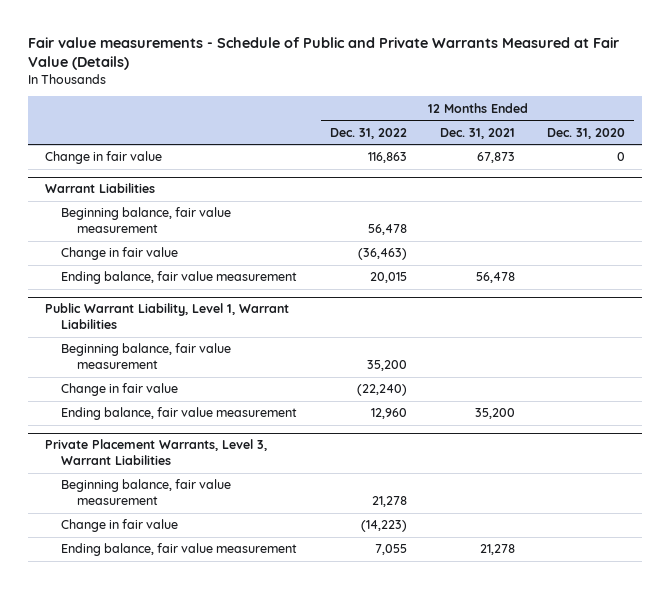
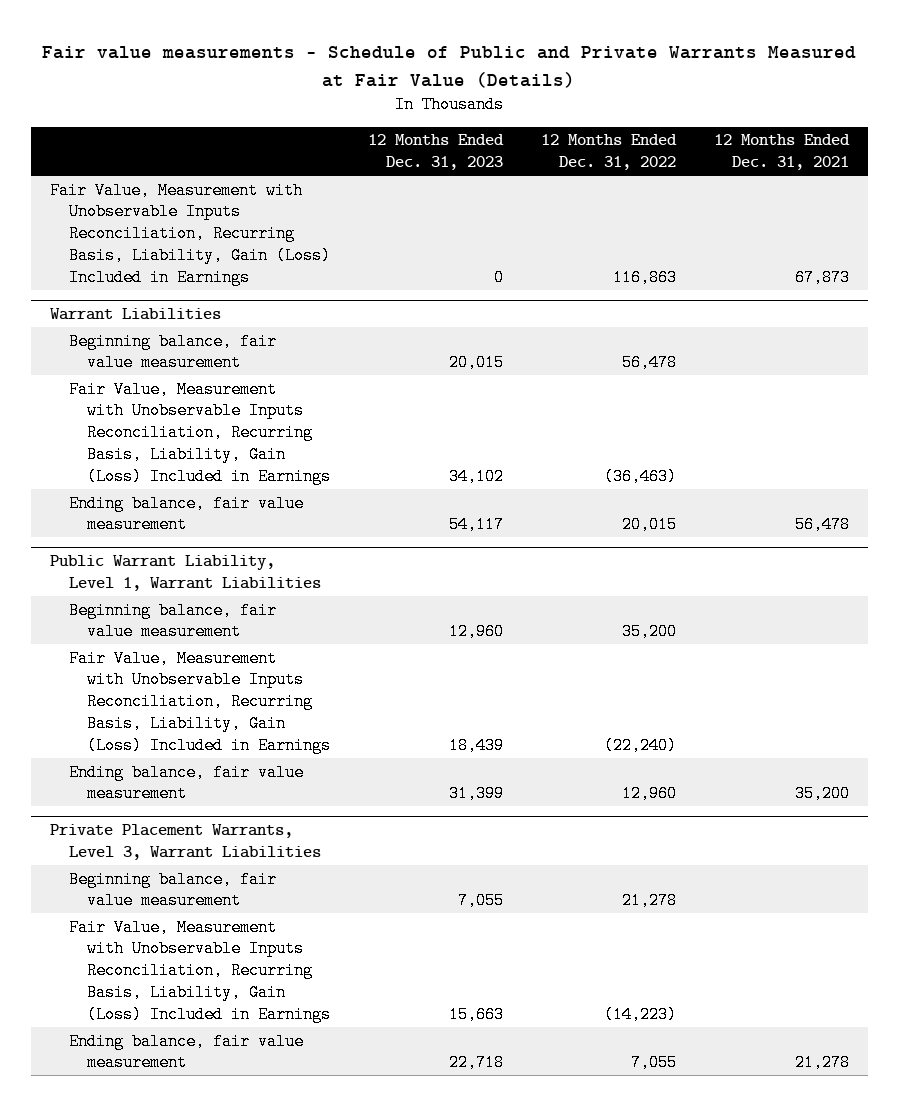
[547,127,626,139] Dec. 31, 2020 -> none
none -> [367,134,504,171] 12 Months Ended Dec. 31, 2023
[44,151,162,165] Change in fair value -> [50,181,331,286] Fair Value, Measurement with Unobservable Inputs Reconciliation, Recurring Basis, Liability, Gain (Loss) Included in Earnings
[60,247,178,261] Change in fair value -> [68,380,332,485] Fair Value, Measurement with Unobservable Inputs Reconciliation, Recurring Basis, Liability, Gain (Loss) Included in Earnings
[60,383,178,397] Change in fair value -> [68,649,332,754] Fair Value, Measurement with Unobservable Inputs Reconciliation, Recurring Basis, Liability, Gain (Loss) Included in Earnings
[60,519,178,533] Change in fair value -> [68,918,332,1023] Fair Value, Measurement with Unobservable Inputs Reconciliation, Recurring Basis, Liability, Gain (Loss) Included in Earnings

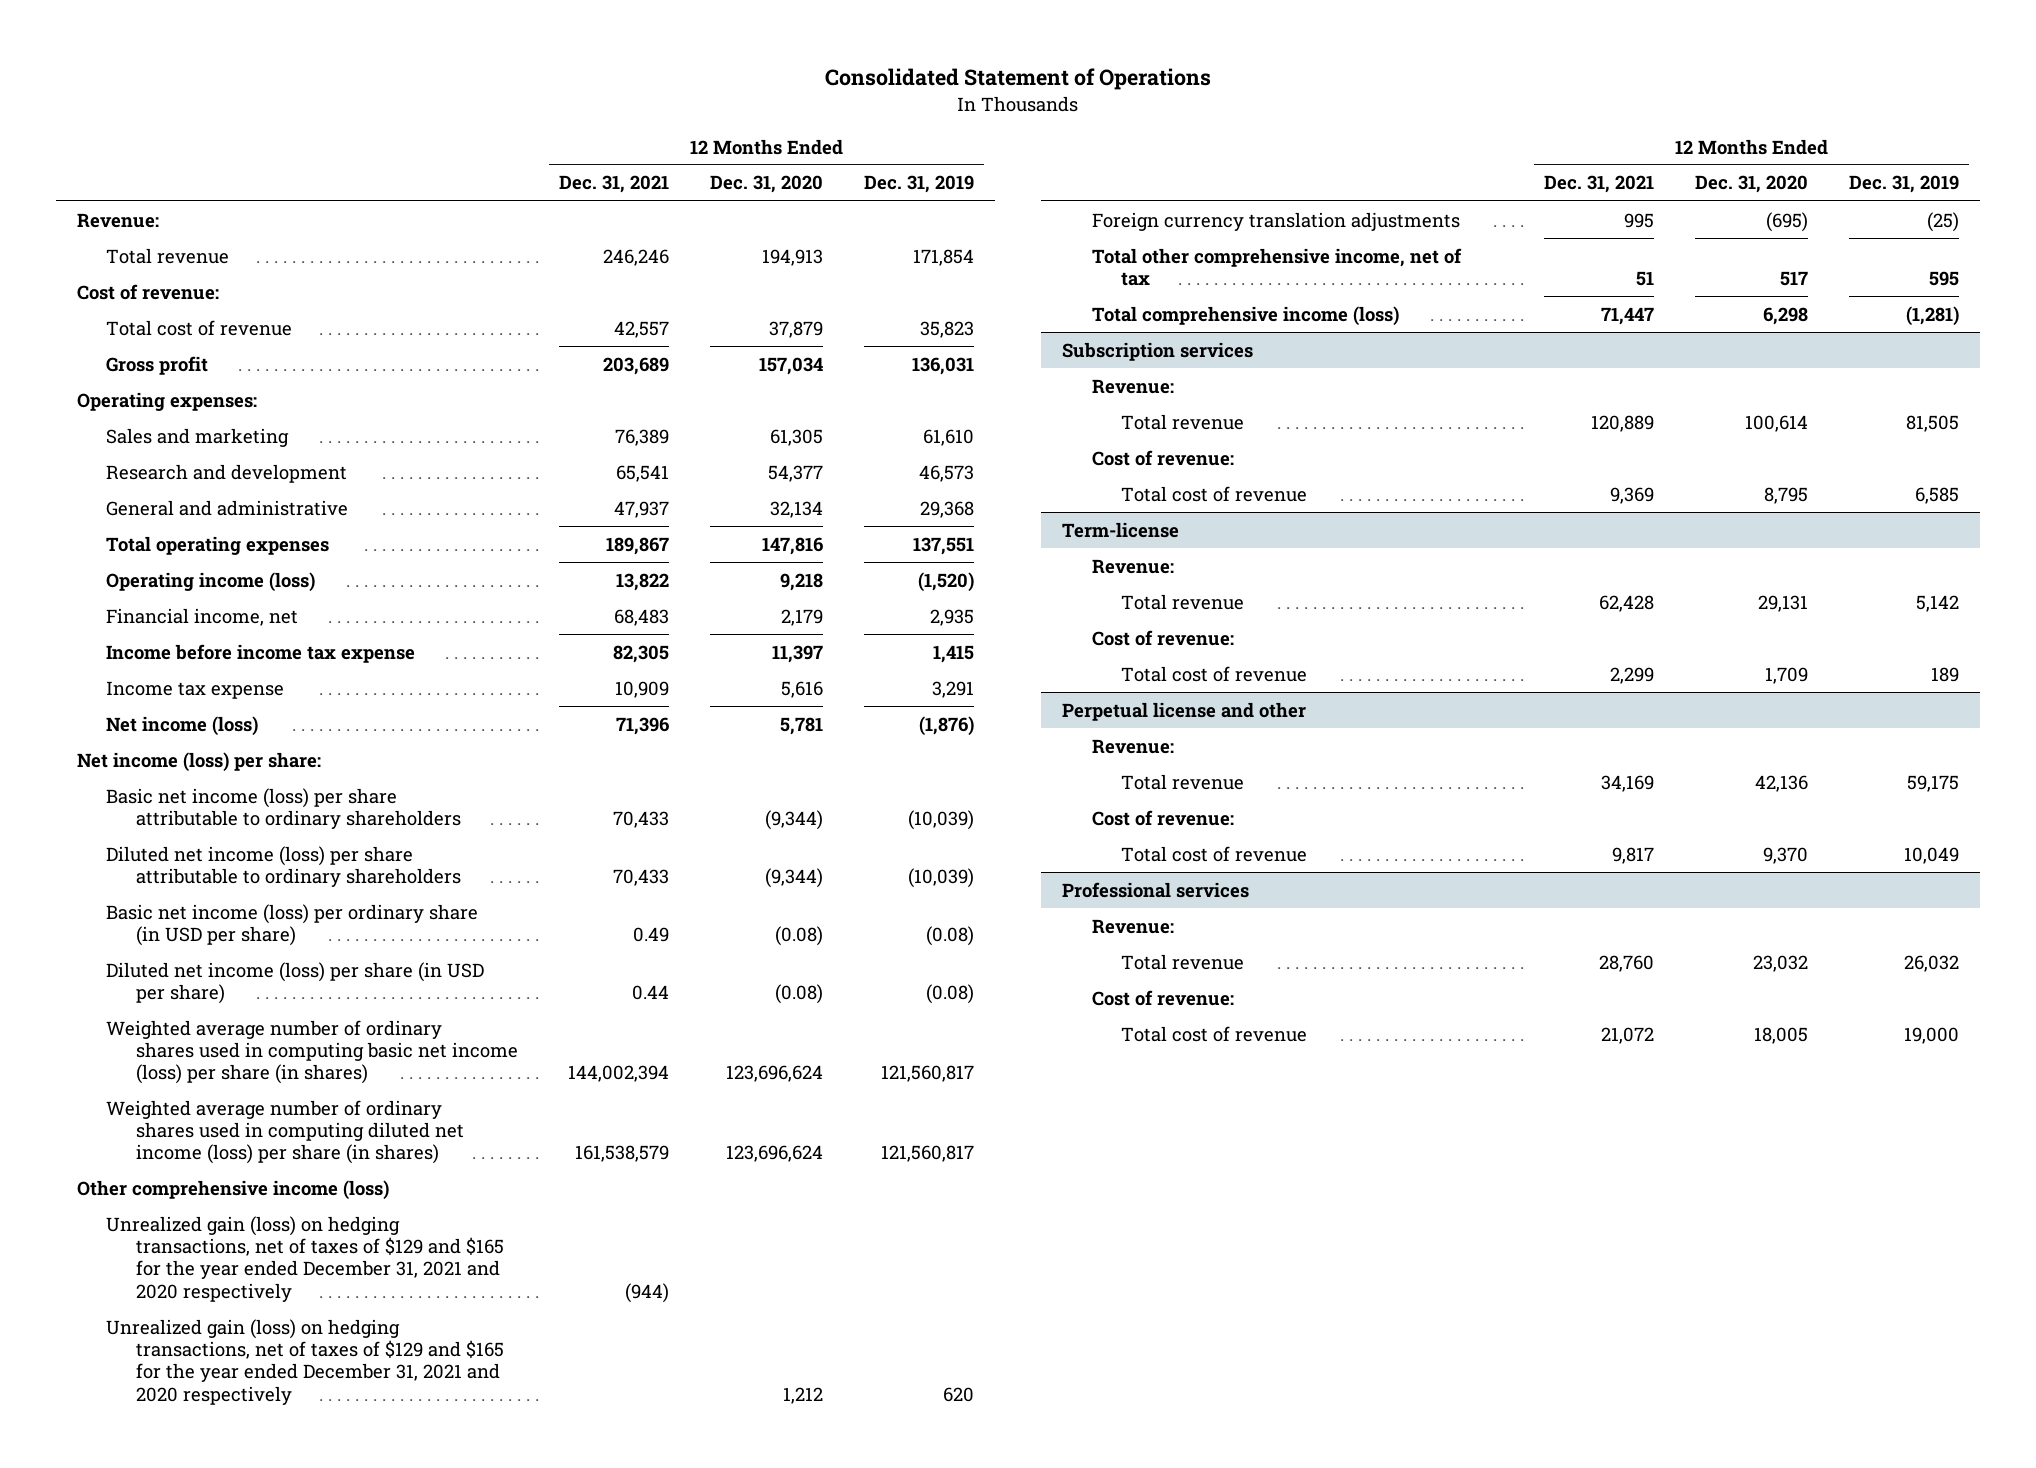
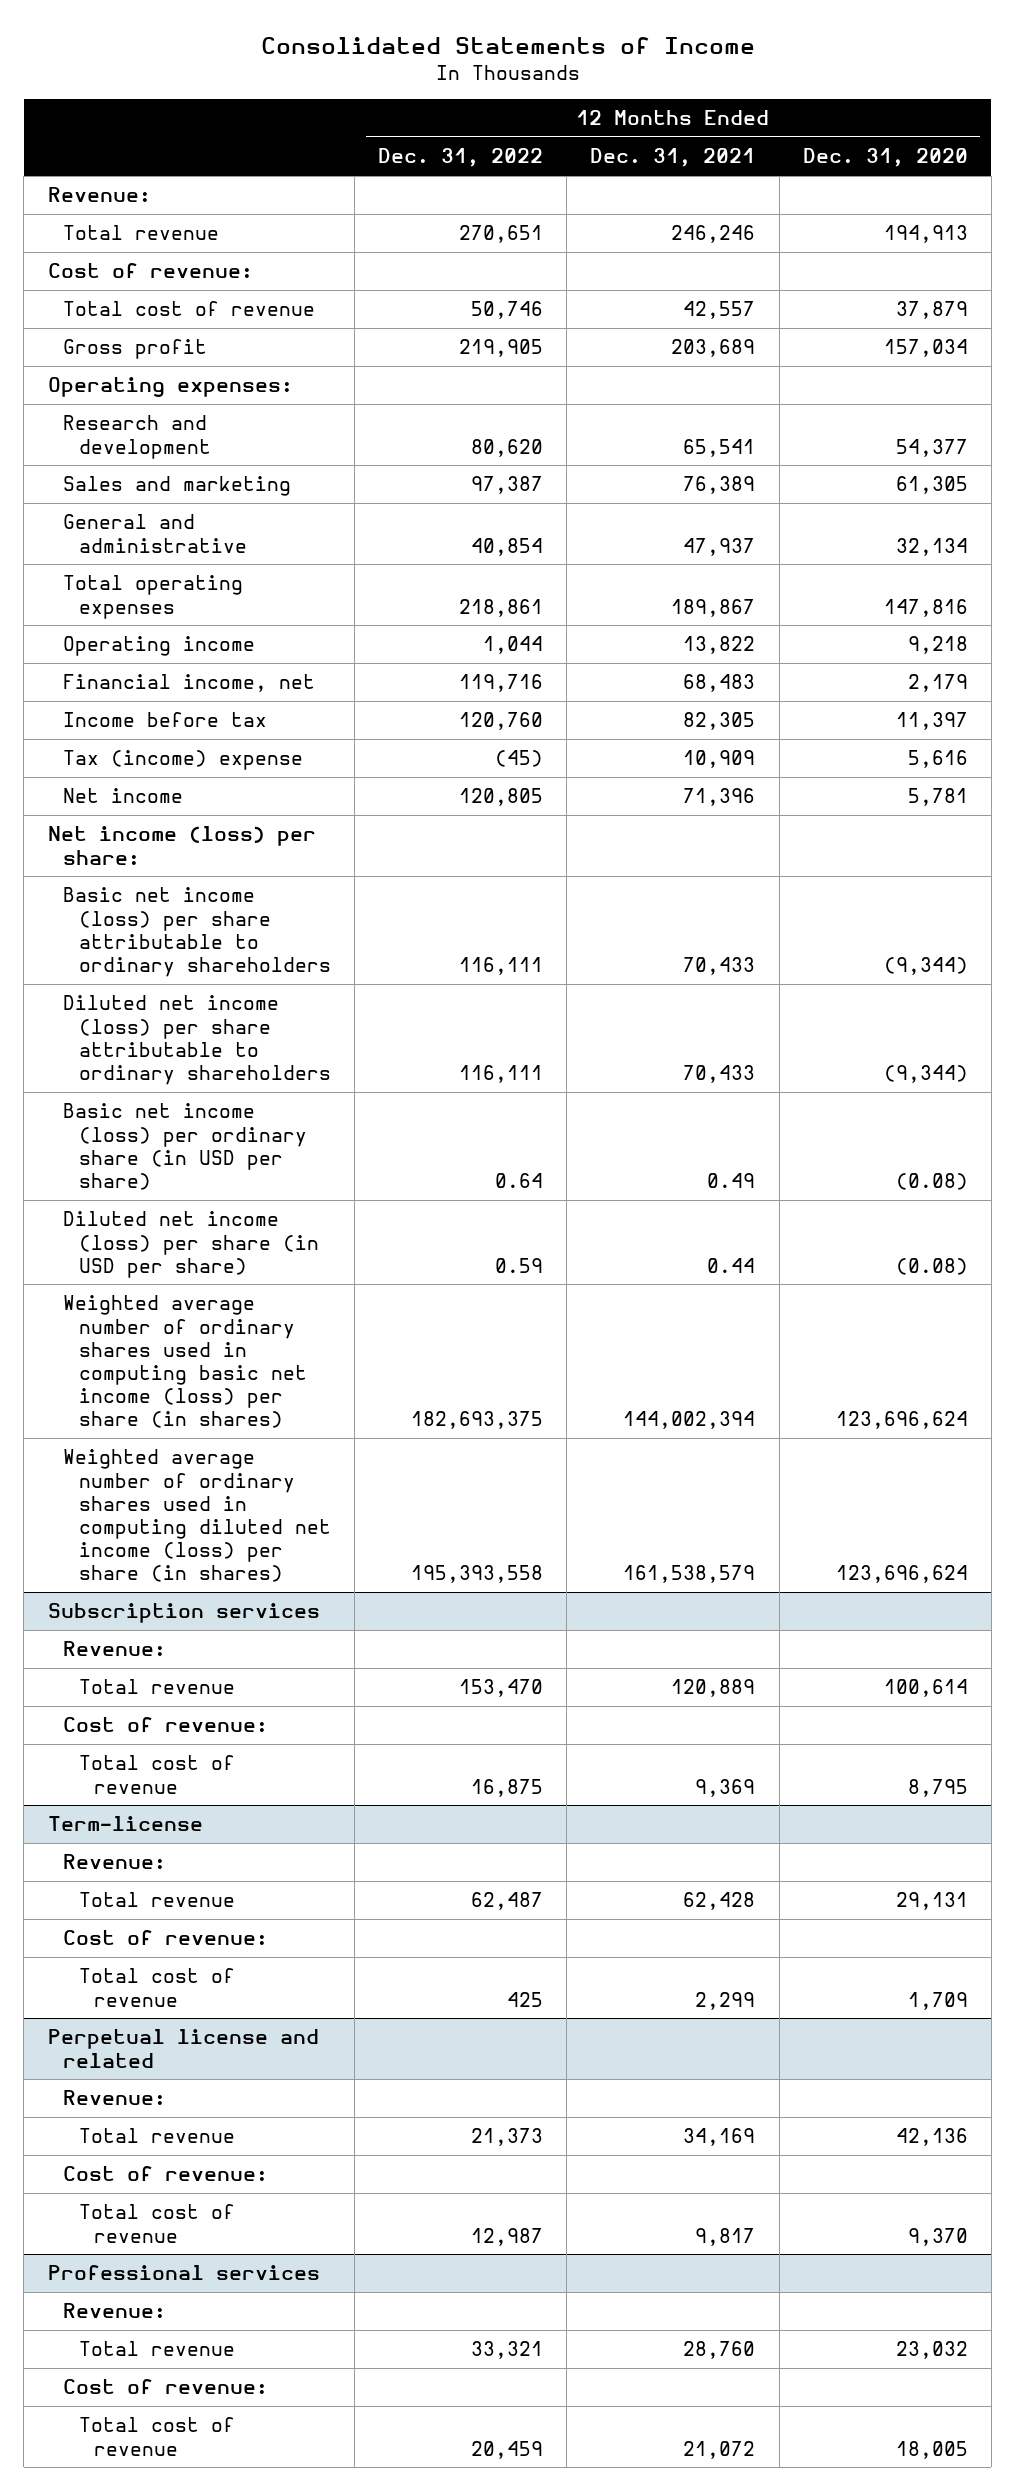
[824,68,1211,91] Consolidated Statement of Operations -> [260,36,755,54] Consolidated Statements of Income
[864,175,975,194] Dec. 31, 2019 -> none
none -> [378,148,544,168] Dec. 31, 2022
[106,427,290,447] Sales and marketing -> [63,476,292,497] Sales and marketing
[106,571,316,592] Operating income (loss) -> [63,636,256,657] Operating income
[106,643,416,663] Income before income tax expense -> [63,712,268,728] Income before tax
[106,680,285,699] Income tax expense -> [63,750,304,771] Tax (income) expense
[106,715,259,736] Net income (loss) -> [63,788,184,804] Net income
[76,1179,389,1200] Other comprehensive income (loss) -> none
[106,1215,505,1302] Unrealized gain (loss) on hedging transactions, net of taxes of $129 and $165 for the year ended December 31, 2021 and 2020 respectively -> none
[106,1318,505,1405] Unrealized gain (loss) on hedging transactions, net of taxes of $129 and $165 for the year ended December 31, 2021 and 2020 respectively -> none
[1091,211,1460,231] Foreign currency translation adjustments -> none
[1091,247,1462,286] Total other comprehensive income, net of tax -> none
[1091,305,1399,326] Total comprehensive income (loss) -> none
[1061,701,1306,721] Perpetual license and other -> [47,2029,319,2068] Perpetual license and related

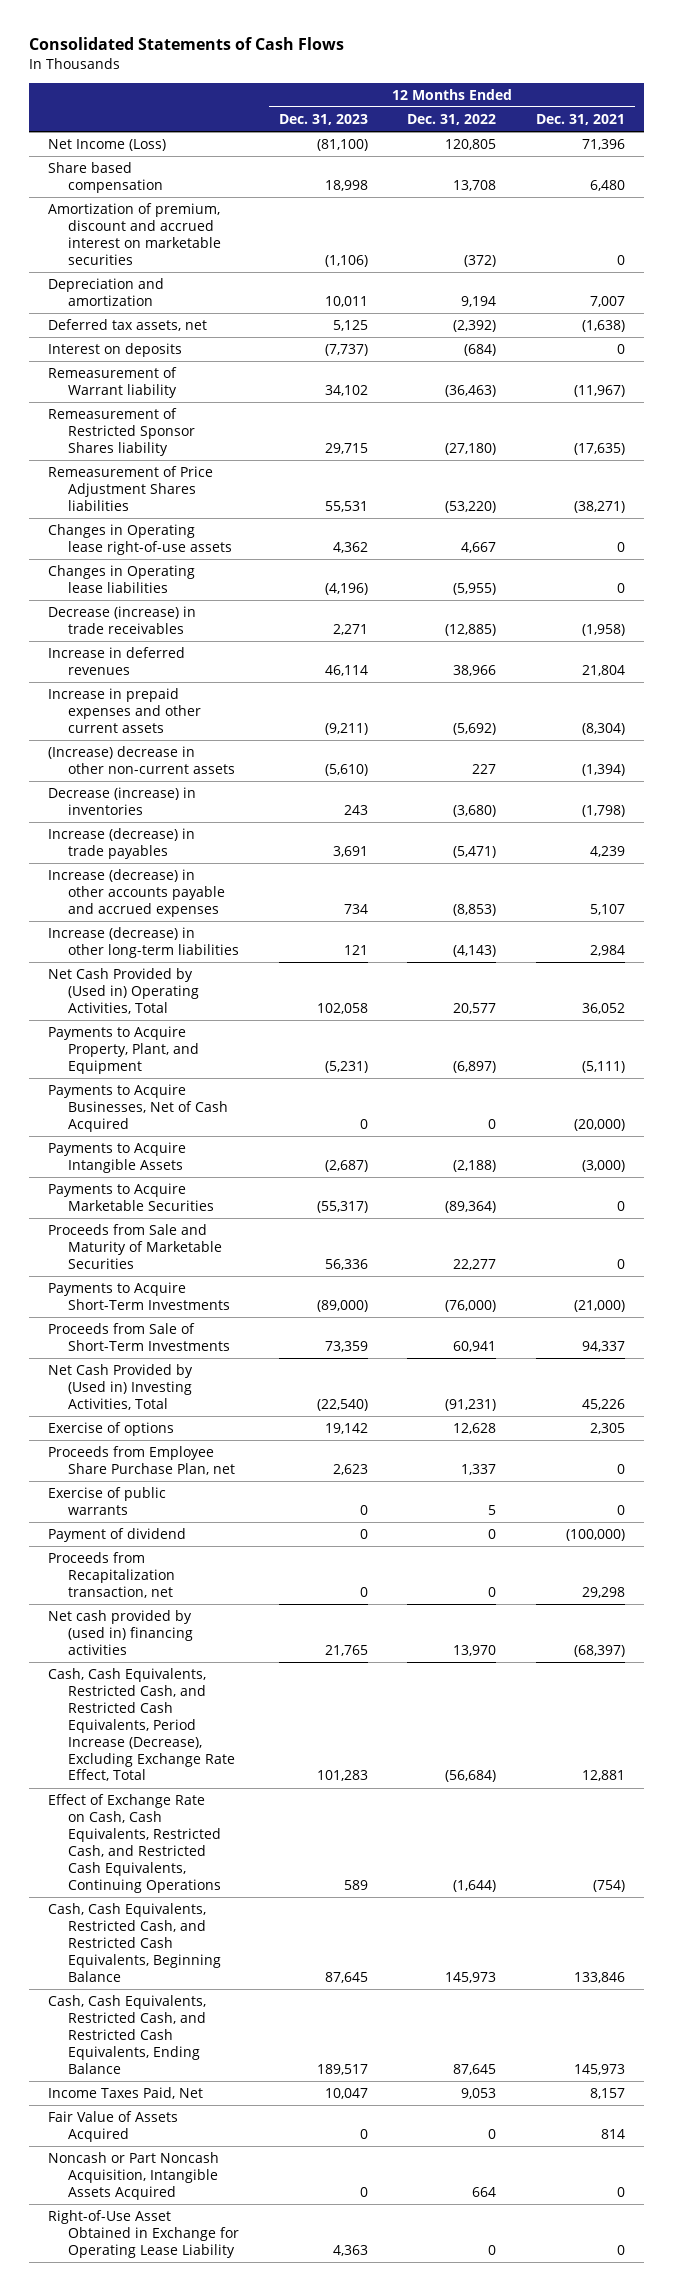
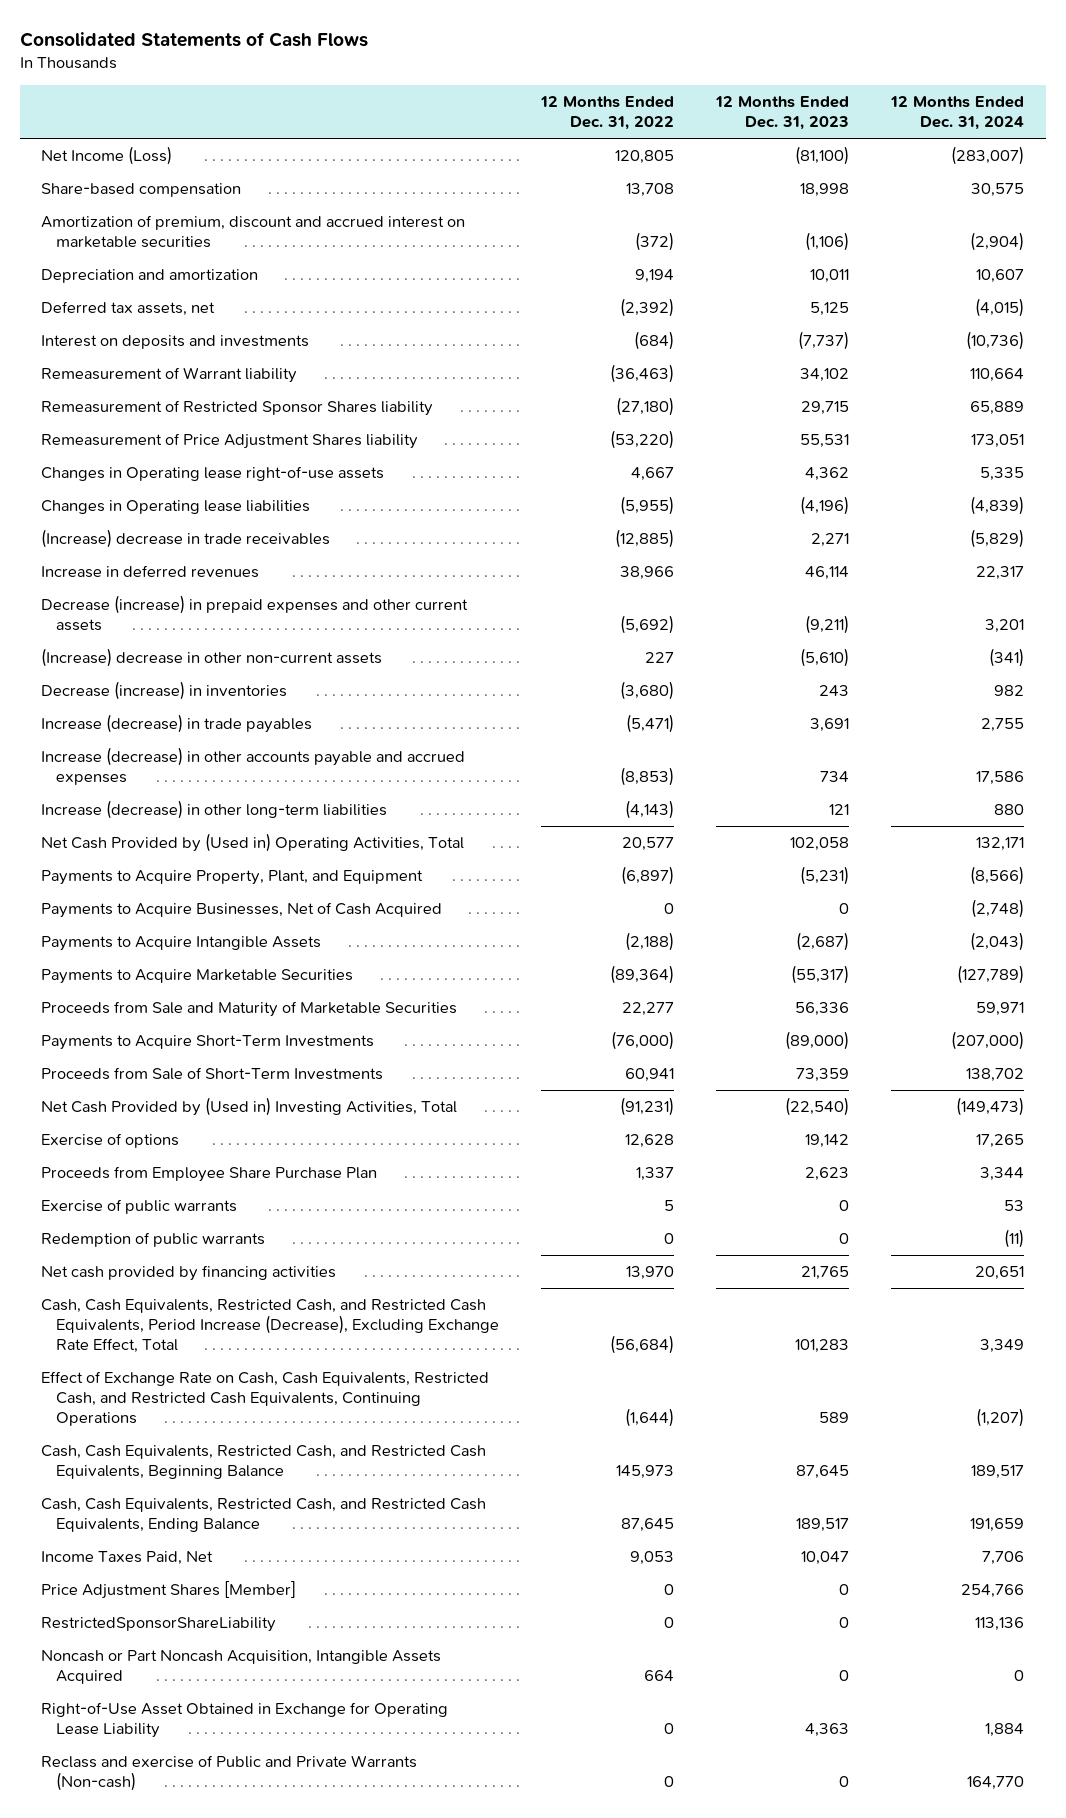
[535,113,625,125] Dec. 31, 2021 -> none
none -> [890,96,1025,131] 12 Months Ended Dec. 31, 2024
[48,162,164,193] Share based compensation -> [41,183,242,198] Share-based compensation
[48,343,183,358] Interest on deposits -> [41,335,310,350] Interest on deposits and investments
[48,466,214,511] Remeasurement of Price Adjustment Shares liabilities -> [41,433,419,450] Remeasurement of Price Adjustment Shares liability
[48,606,197,634] Decrease (increase) in trade receivables -> [41,529,331,549] (Increase) decrease in trade receivables
[48,688,202,733] Increase in prepaid expenses and other current assets -> [41,595,469,632] Decrease (increase) in prepaid expenses and other current assets
[48,1446,236,1475] Proceeds from Employee Share Purchase Plan, net -> [41,1166,378,1183] Proceeds from Employee Share Purchase Plan
[48,1528,187,1543] Payment of dividend -> none
[48,1552,176,1598] Proceeds from Recapitalization transaction, net -> none
none -> [41,1232,266,1248] Redemption of public warrants
[48,1610,194,1655] Net cash provided by (used in) financing activities -> [41,1265,337,1282] Net cash provided by financing activities
[48,2111,179,2142] Fair Value of Assets Acquired -> none
none -> [41,1581,297,1600] Price Adjustment Shares [Member]
none -> [41,1617,277,1633] RestrictedSponsorShareLiability
none -> [41,1755,418,1792] Reclass and exercise of Public and Private Warrants (Non-cash)

